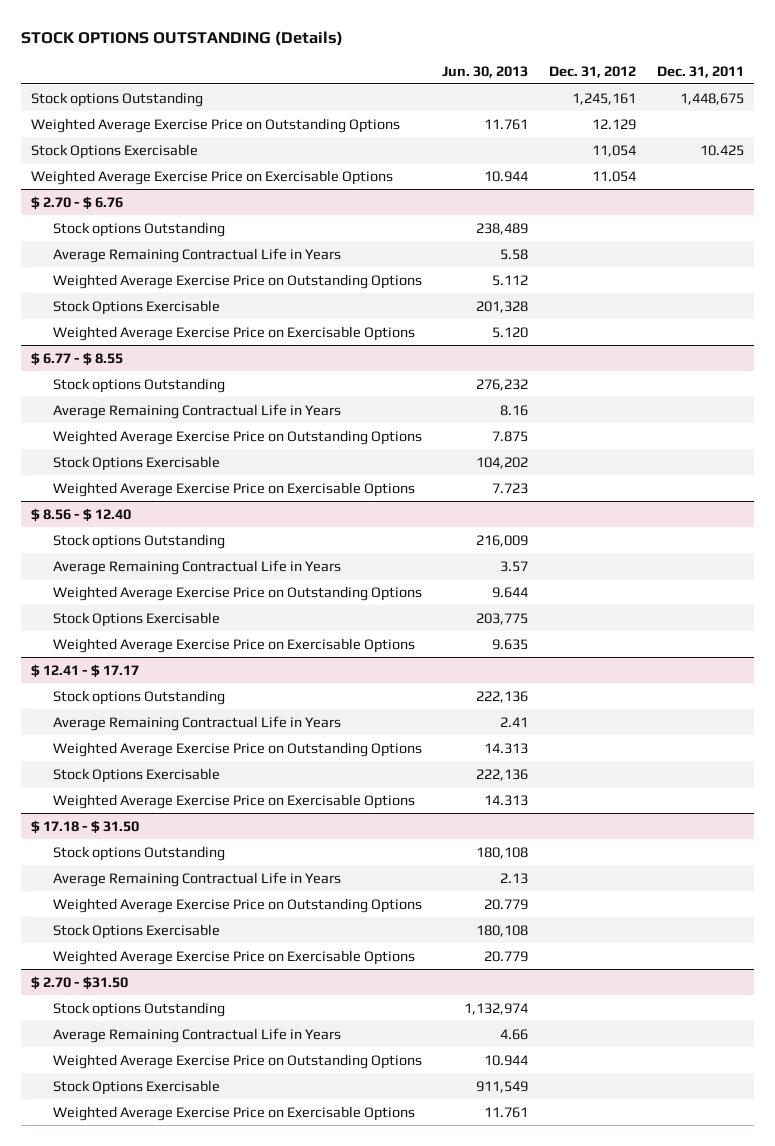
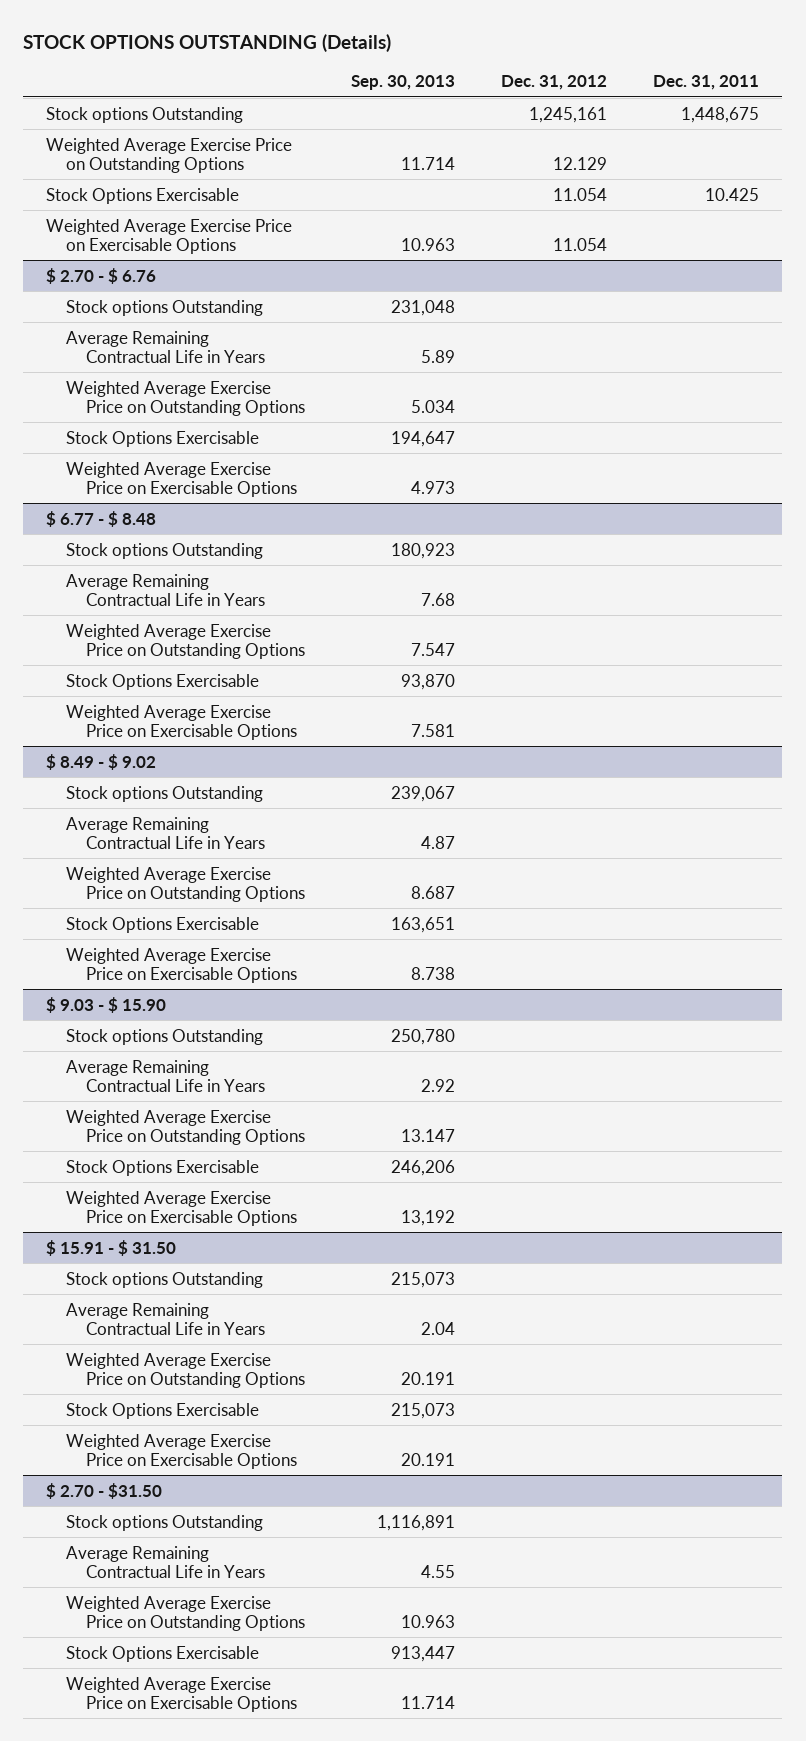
[442,65,529,78] Jun. 30, 2013 -> none
none -> [350,75,455,91] Sep. 30, 2013
[592,144,637,157] 11,054 -> [553,187,608,201] 11.054
[31,351,124,366] $ 6.77 - $ 8.55 -> [46,510,157,527] $ 6.77 - $ 8.48
[31,507,132,522] $ 8.56 - $ 12.40 -> none
[52,533,225,549] Stock options Outstanding -> none
[52,559,341,575] Average Remaining Contractual Life in Years -> none
[52,585,422,601] Weighted Average Exercise Price on Outstanding Options -> none
[52,611,220,627] Stock Options Exercisable -> none
[52,637,415,653] Weighted Average Exercise Price on Exercisable Options -> none
[31,663,140,678] $ 12.41 - $ 17.17 -> none
[52,689,225,705] Stock options Outstanding -> none
[52,715,341,731] Average Remaining Contractual Life in Years -> none
[52,741,422,757] Weighted Average Exercise Price on Outstanding Options -> none
[52,767,220,783] Stock Options Exercisable -> none
[52,793,415,809] Weighted Average Exercise Price on Exercisable Options -> none
[31,819,140,834] $ 17.18 - $ 31.50 -> none
[52,845,225,861] Stock options Outstanding -> none
[52,871,341,887] Average Remaining Contractual Life in Years -> none
[52,897,422,913] Weighted Average Exercise Price on Outstanding Options -> none
[52,923,220,939] Stock Options Exercisable -> none
[52,949,415,965] Weighted Average Exercise Price on Exercisable Options -> none
none -> [46,753,157,770] $ 8.49 - $ 9.02
none -> [66,785,264,802] Stock options Outstanding
none -> [66,816,265,849] Average Remaining Contractual Life in Years
none -> [66,866,305,902] Weighted Average Exercise Price on Outstanding Options
none -> [66,916,260,933] Stock Options Exercisable
none -> [66,947,297,983] Weighted Average Exercise Price on Exercisable Options
none -> [46,996,167,1013] $ 9.03 - $ 15.90
none -> [66,1028,264,1045] Stock options Outstanding
none -> [66,1059,265,1092] Average Remaining Contractual Life in Years
none -> [66,1109,305,1145] Weighted Average Exercise Price on Outstanding Options
none -> [66,1159,260,1176] Stock Options Exercisable
none -> [66,1190,297,1226] Weighted Average Exercise Price on Exercisable Options
none -> [46,1239,177,1256] $ 15.91 - $ 31.50
none -> [66,1271,264,1288] Stock options Outstanding
none -> [66,1302,265,1335] Average Remaining Contractual Life in Years
none -> [66,1352,305,1388] Weighted Average Exercise Price on Outstanding Options
none -> [66,1402,260,1419] Stock Options Exercisable
none -> [66,1433,297,1469] Weighted Average Exercise Price on Exercisable Options

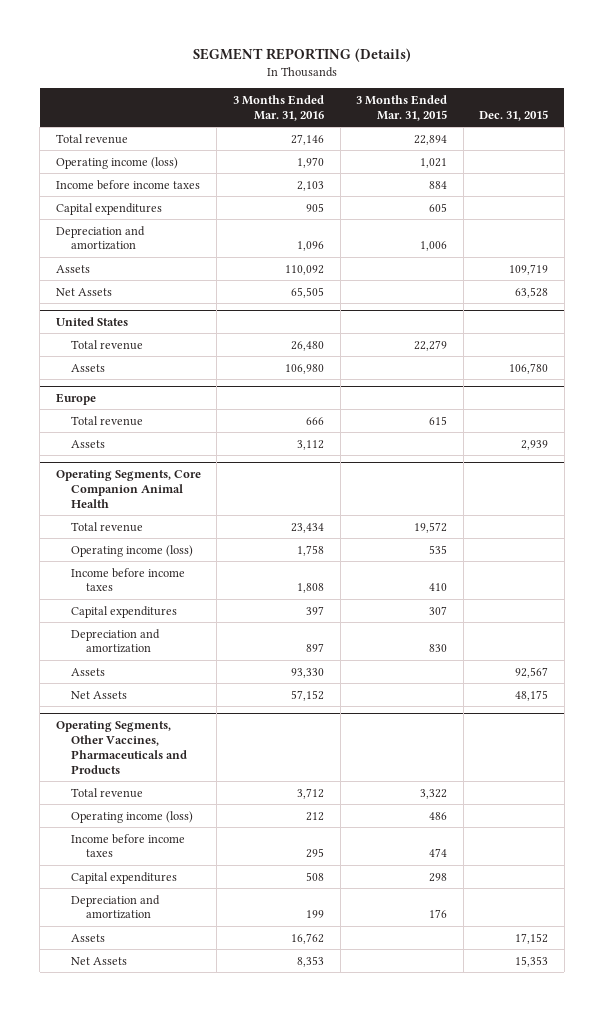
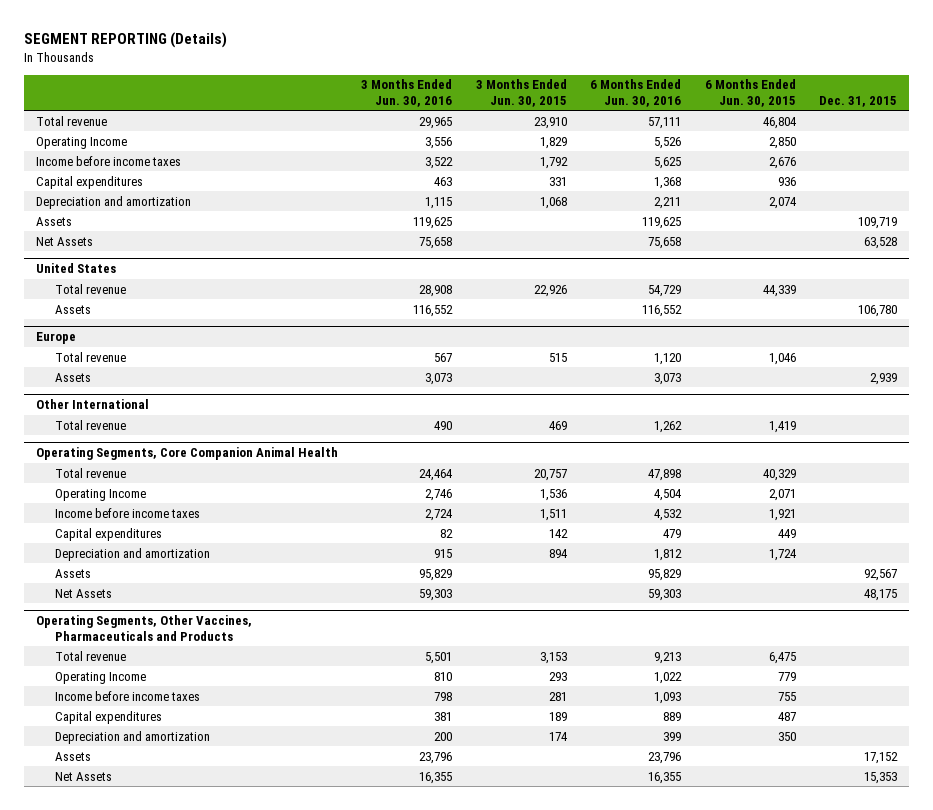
[232,94,324,121] 3 Months Ended Mar. 31, 2016 -> none
[356,94,448,121] 3 Months Ended Mar. 31, 2015 -> none
none -> [361,79,453,107] 3 Months Ended Jun. 30, 2016
none -> [475,79,567,107] 3 Months Ended Jun. 30, 2015
none -> [590,79,682,107] 6 Months Ended Jun. 30, 2016
none -> [704,79,796,107] 6 Months Ended Jun. 30, 2015
[55,156,178,169] Operating income (loss) -> [35,136,127,149] Operating Income
none -> [35,399,149,410] Other International
none -> [54,419,126,430] Total revenue
[71,544,194,557] Operating income (loss) -> [54,488,146,501] Operating Income
[71,810,194,823] Operating income (loss) -> [54,671,146,684] Operating Income

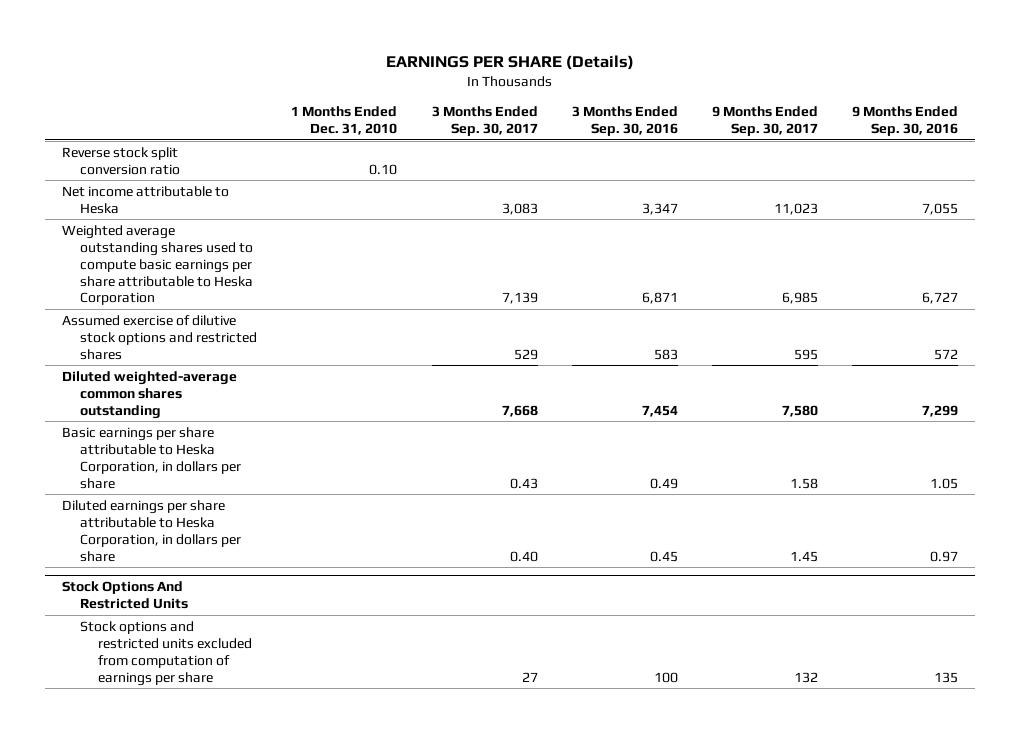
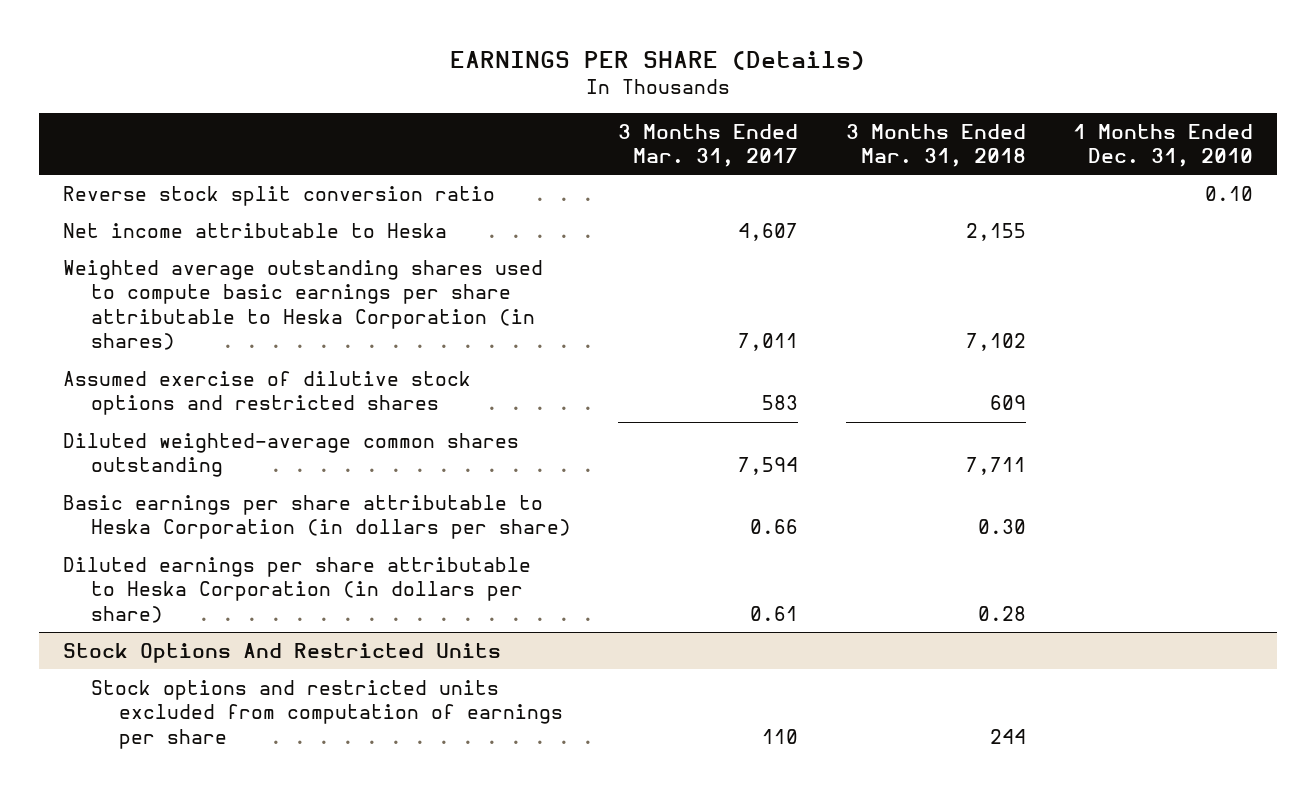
[431,106,538,137] 3 Months Ended Sep. 30, 2017 -> none
[571,106,678,137] 3 Months Ended Sep. 30, 2016 -> none
[711,106,818,137] 9 Months Ended Sep. 30, 2017 -> none
[852,106,959,137] 9 Months Ended Sep. 30, 2016 -> none
none -> [618,123,799,168] 3 Months Ended Mar. 31, 2017
none -> [845,123,1026,168] 3 Months Ended Mar. 31, 2018
[62,224,254,306] Weighted average outstanding shares used to compute basic earnings per share attributable to Heska Corporation -> [62,259,543,351] Weighted average outstanding shares used to compute basic earnings per share attributable to Heska Corporation (in shares)
[62,426,242,489] Basic earnings per share attributable to Heska Corporation, in dollars per share -> [62,494,571,540] Basic earnings per share attributable to Heska Corporation (in dollars per share)
[62,499,242,562] Diluted earnings per share attributable to Heska Corporation, in dollars per share -> [62,556,531,623] Diluted earnings per share attributable to Heska Corporation (in dollars per share)

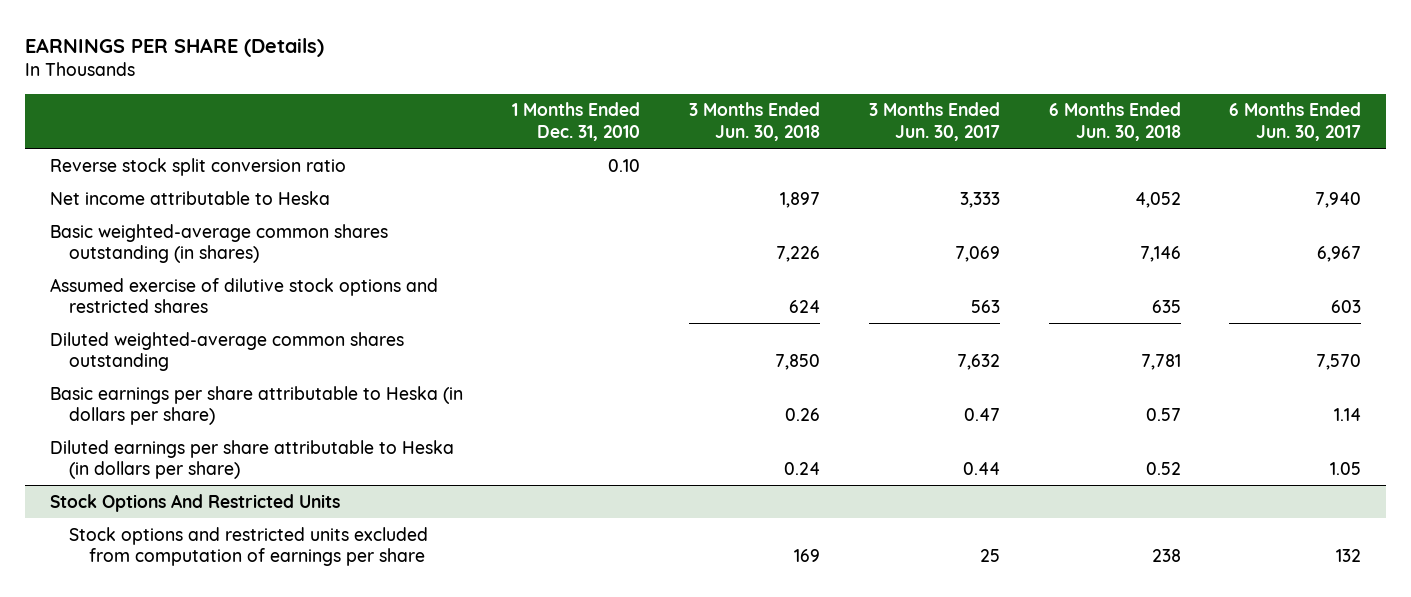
[618,123,799,168] 3 Months Ended Mar. 31, 2017 -> none
[845,123,1026,168] 3 Months Ended Mar. 31, 2018 -> none
none -> [688,102,820,141] 3 Months Ended Jun. 30, 2018
none -> [868,102,1000,141] 3 Months Ended Jun. 30, 2017
none -> [1048,102,1181,141] 6 Months Ended Jun. 30, 2018
none -> [1229,102,1362,141] 6 Months Ended Jun. 30, 2017
[62,259,543,351] Weighted average outstanding shares used to compute basic earnings per share attributable to Heska Corporation (in shares) -> [49,223,388,264] Basic weighted-average common shares outstanding (in shares)
[62,494,571,540] Basic earnings per share attributable to Heska Corporation (in dollars per share) -> [49,385,463,426] Basic earnings per share attributable to Heska (in dollars per share)
[62,556,531,623] Diluted earnings per share attributable to Heska Corporation (in dollars per share) -> [49,439,454,480] Diluted earnings per share attributable to Heska (in dollars per share)

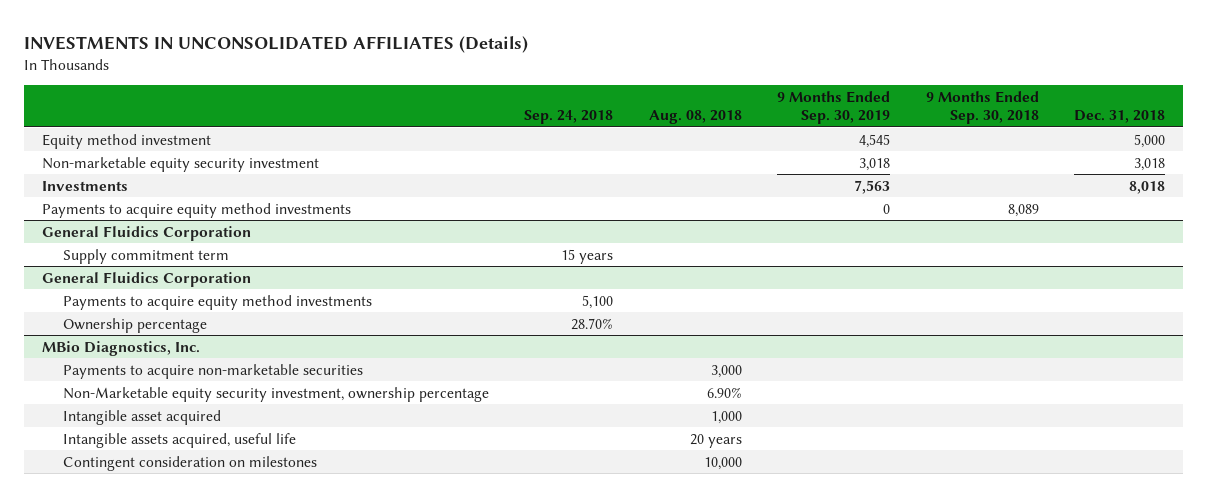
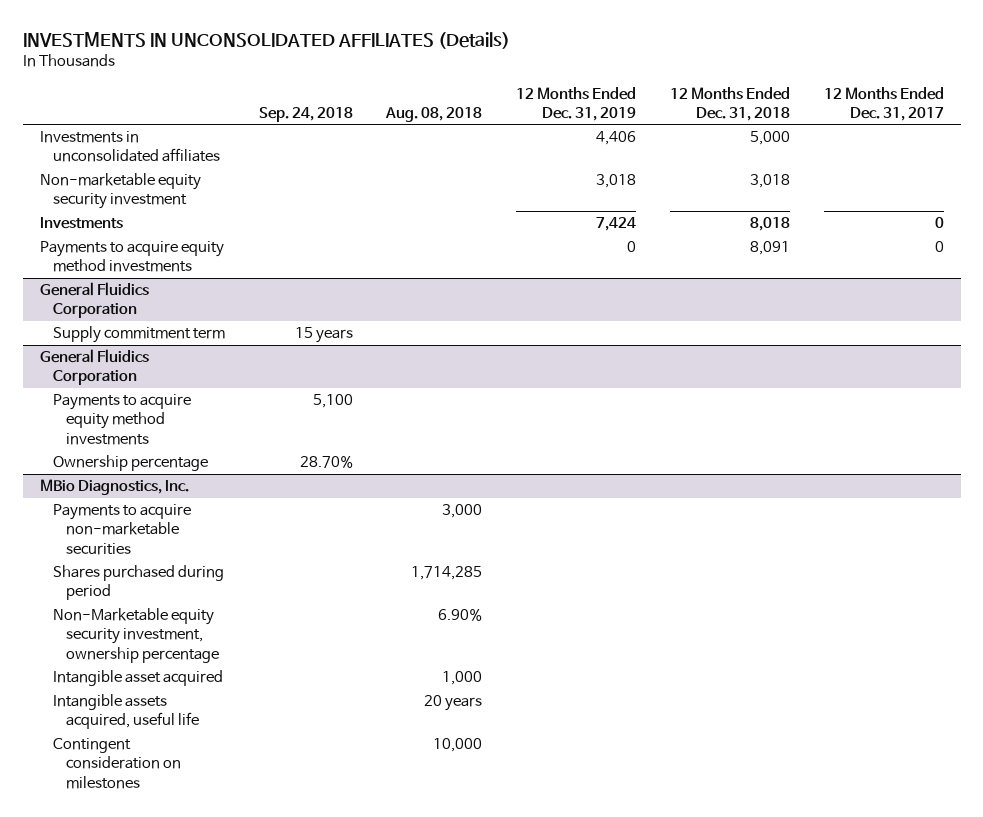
[777,91,891,125] 9 Months Ended Sep. 30, 2019 -> none
[925,91,1039,125] 9 Months Ended Sep. 30, 2018 -> none
[1074,110,1166,124] Dec. 31, 2018 -> none
none -> [516,86,637,121] 12 Months Ended Dec. 31, 2019
none -> [669,86,790,121] 12 Months Ended Dec. 31, 2018
none -> [823,86,944,121] 12 Months Ended Dec. 31, 2017
[42,133,212,149] Equity method investment -> [39,131,220,163] Investments in unconsolidated affiliates
none -> [52,565,224,601] Shares purchased during period

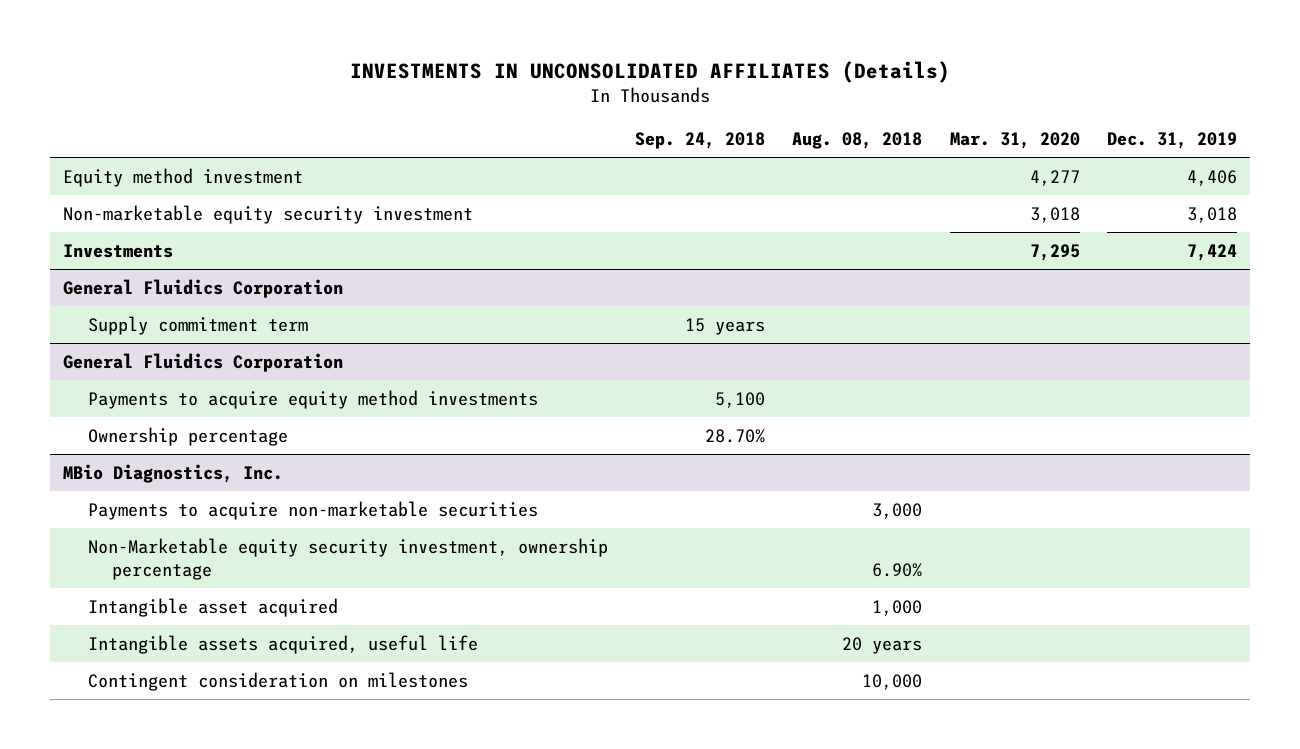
[516,86,637,121] 12 Months Ended Dec. 31, 2019 -> none
[669,86,790,121] 12 Months Ended Dec. 31, 2018 -> none
[823,86,944,121] 12 Months Ended Dec. 31, 2017 -> none
none -> [949,131,1080,149] Mar. 31, 2020
none -> [1106,131,1237,149] Dec. 31, 2019
[39,131,220,163] Investments in unconsolidated affiliates -> [63,167,304,187] Equity method investment
[39,241,224,273] Payments to acquire equity method investments -> none
[52,565,224,601] Shares purchased during period -> none

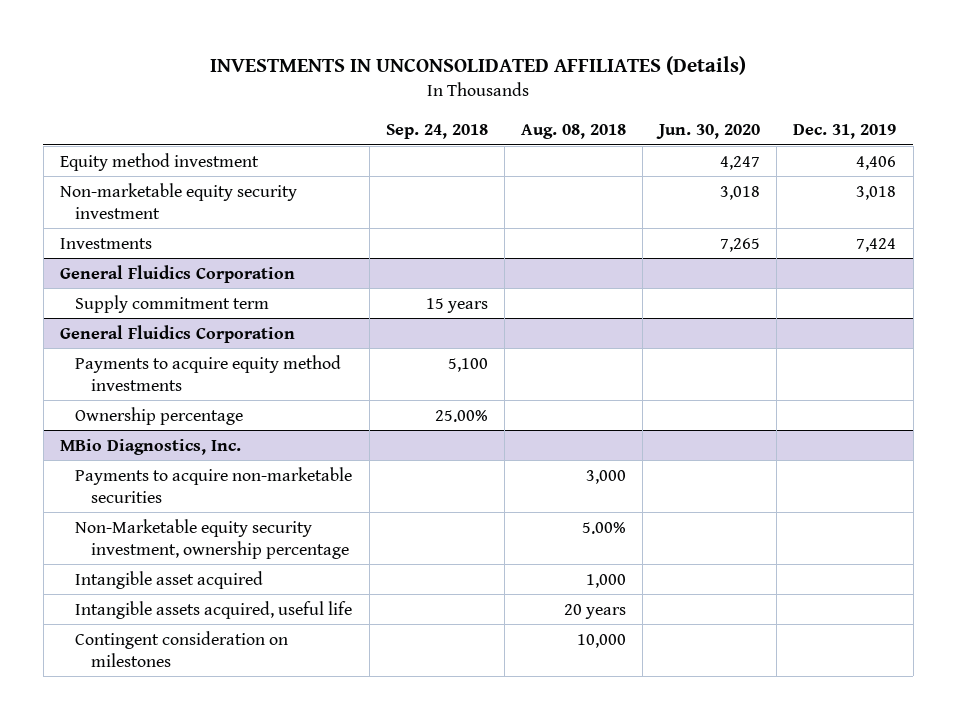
[949,131,1080,149] Mar. 31, 2020 -> none
none -> [656,124,761,140] Jun. 30, 2020
[704,428,765,443] 28.70% -> [434,409,488,422] 25.00%
[872,562,923,577] 6.90% -> [581,521,626,534] 5.00%

